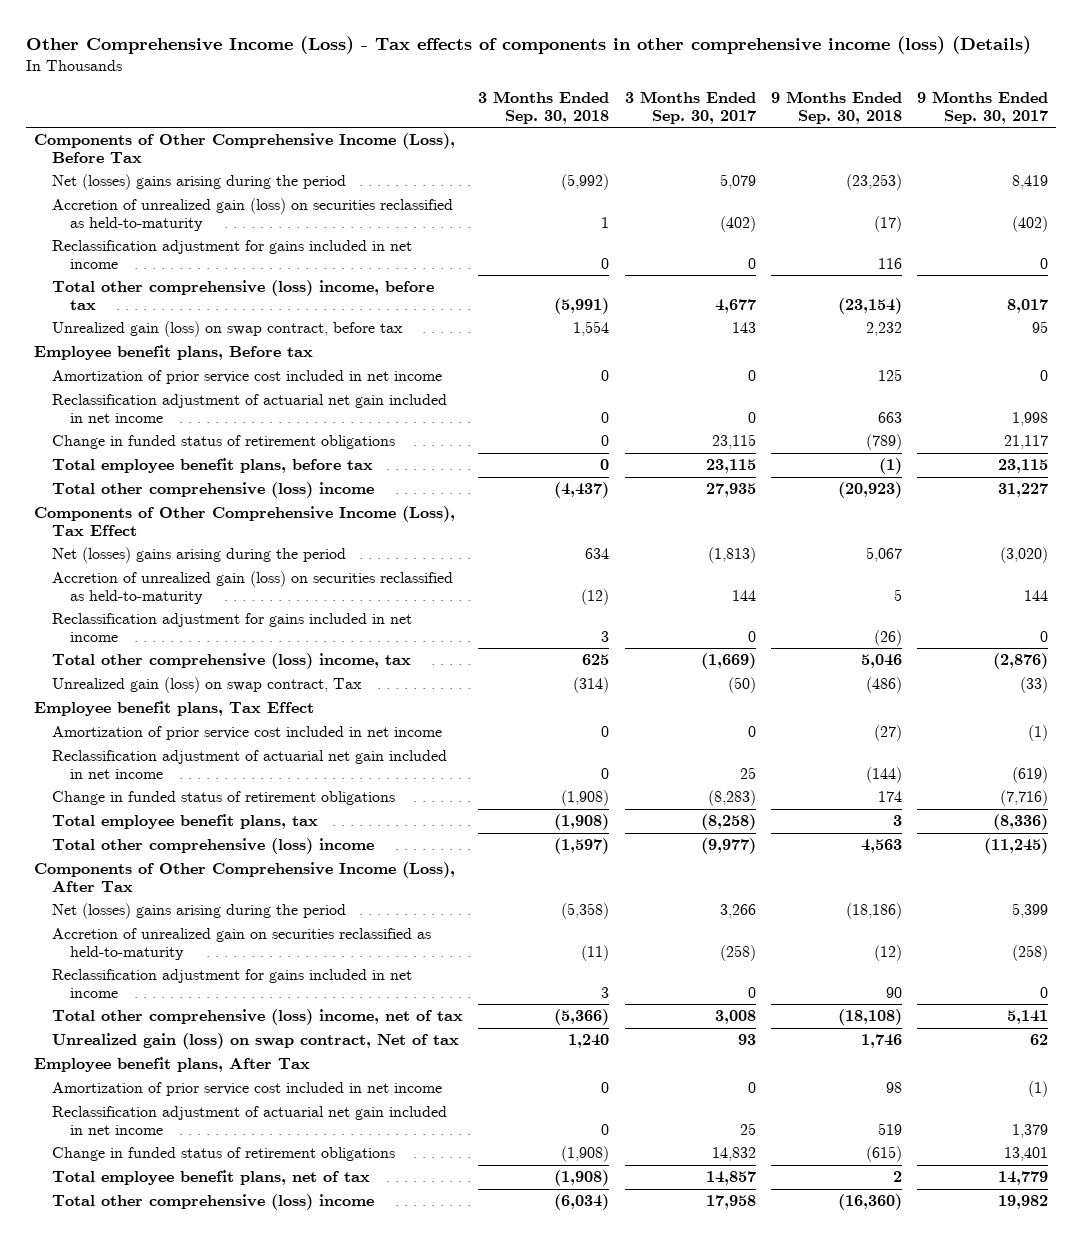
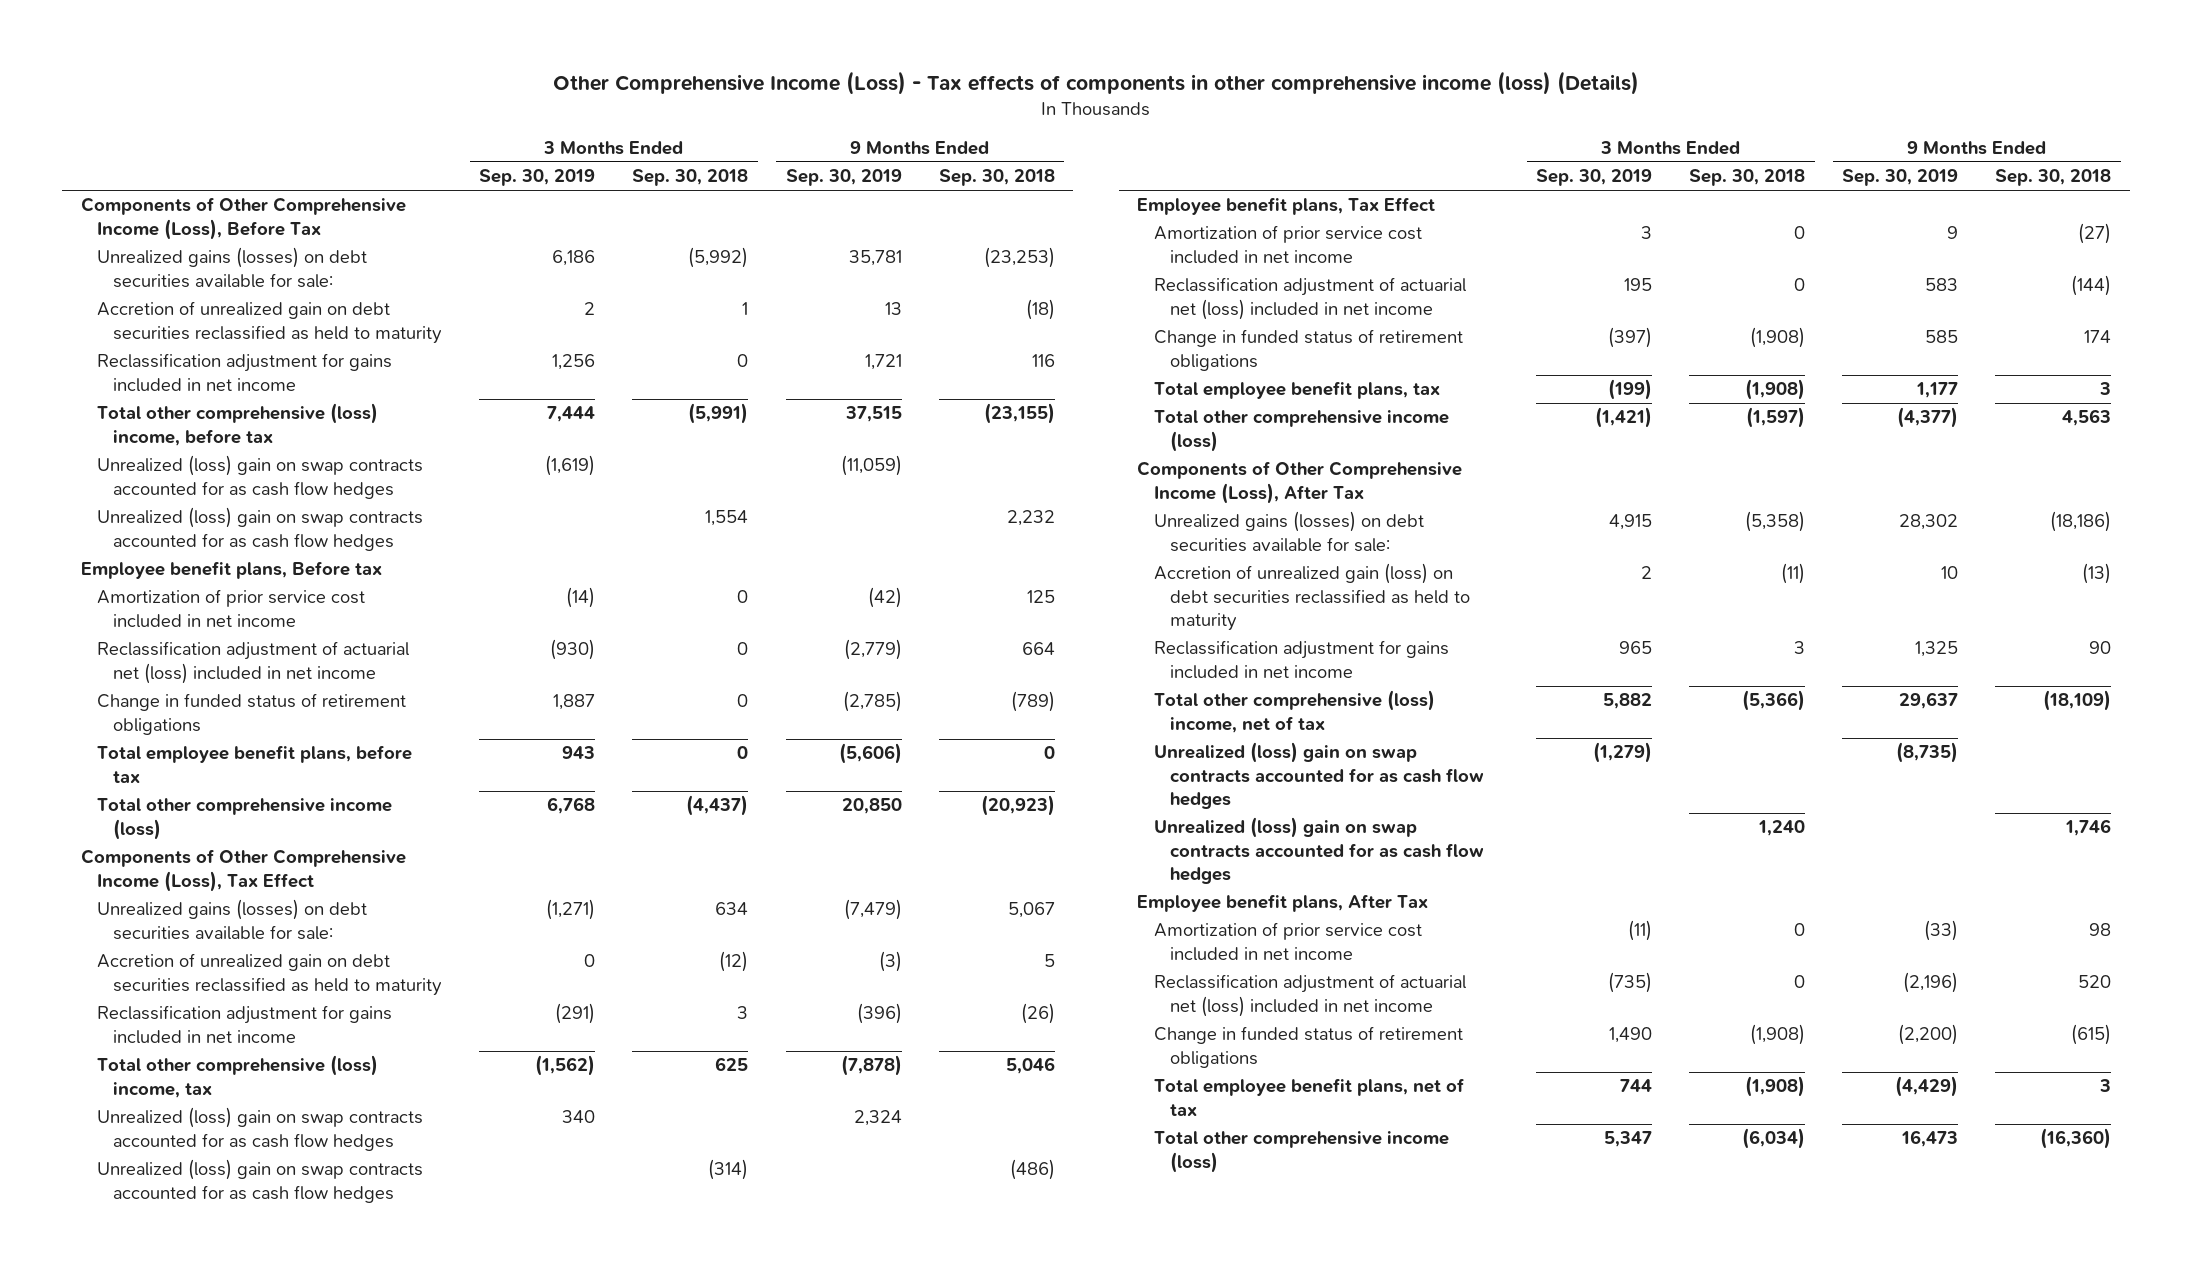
[624,91,756,124] 3 Months Ended Sep. 30, 2017 -> none
[917,91,1049,124] 9 Months Ended Sep. 30, 2017 -> none
none -> [479,169,596,187] Sep. 30, 2019
none -> [785,169,902,187] Sep. 30, 2019
[52,174,347,191] Net (losses) gains arising during the period -> [96,247,367,288] Unrealized gains (losses) on debt securities available for sale:
[52,198,454,231] Accretion of unrealized gain (loss) on securities reclassified as held-to-maturity -> [96,301,443,344] Accretion of unrealized gain on debt securities reclassified as held to maturity
[874,215,903,232] (17) -> [1025,299,1055,321] (18)
[838,297,903,314] (23,154) -> [983,403,1055,425] (23,155)
none -> [96,455,423,499] Unrealized (loss) gain on swap contracts accounted for as cash flow hedges
[52,321,404,338] Unrealized gain (loss) on swap contract, before tax -> [96,507,423,551] Unrealized (loss) gain on swap contracts accounted for as cash flow hedges
[52,394,448,423] Reclassification adjustment of actuarial net gain included in net income -> [96,641,409,684] Reclassification adjustment of actuarial net (loss) included in net income
[878,411,903,423] 663 -> [1021,642,1055,656] 664
[879,458,903,475] (1) -> [1043,746,1055,760] 0
[52,482,375,499] Total other comprehensive (loss) income -> [96,798,392,840] Total other comprehensive income (loss)
[52,547,347,564] Net (losses) gains arising during the period -> [96,899,367,940] Unrealized gains (losses) on debt securities available for sale:
[52,571,454,604] Accretion of unrealized gain (loss) on securities reclassified as held-to-maturity -> [96,953,443,996] Accretion of unrealized gain on debt securities reclassified as held to maturity
none -> [96,1107,423,1151] Unrealized (loss) gain on swap contracts accounted for as cash flow hedges
[52,677,363,694] Unrealized gain (loss) on swap contract, Tax -> [96,1159,423,1203] Unrealized (loss) gain on swap contracts accounted for as cash flow hedges
[52,750,448,779] Reclassification adjustment of actuarial net gain included in net income -> [1153,277,1466,320] Reclassification adjustment of actuarial net (loss) included in net income
[52,838,375,855] Total other comprehensive (loss) income -> [1153,410,1449,452] Total other comprehensive income (loss)
[52,903,347,920] Net (losses) gains arising during the period -> [1153,511,1424,552] Unrealized gains (losses) on debt securities available for sale:
[52,928,432,960] Accretion of unrealized gain on securities reclassified as held-to-maturity -> [1153,563,1471,631] Accretion of unrealized gain (loss) on debt securities reclassified as held to maturity
[874,944,903,961] (12) -> [2082,563,2112,585] (13)
[838,1009,903,1026] (18,108) -> [2043,690,2112,712] (18,109)
none -> [1153,742,1485,809] Unrealized (loss) gain on swap contracts accounted for as cash flow hedges
[52,1033,460,1050] Unrealized gain (loss) on swap contract, Net of tax -> [1153,817,1485,884] Unrealized (loss) gain on swap contracts accounted for as cash flow hedges
[52,1106,448,1135] Reclassification adjustment of actuarial net gain included in net income -> [1153,974,1466,1017] Reclassification adjustment of actuarial net (loss) included in net income
[878,1122,903,1135] 519 -> [2078,975,2112,989] 520
[893,1171,903,1183] 2 -> [2099,1079,2112,1093] 3
[52,1194,375,1211] Total other comprehensive (loss) income -> [1153,1131,1449,1173] Total other comprehensive income (loss)

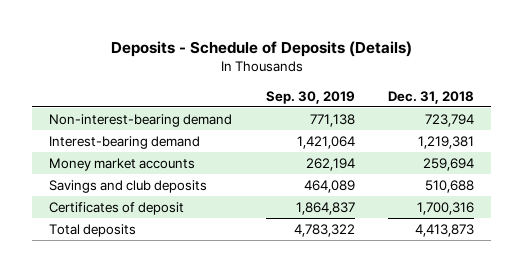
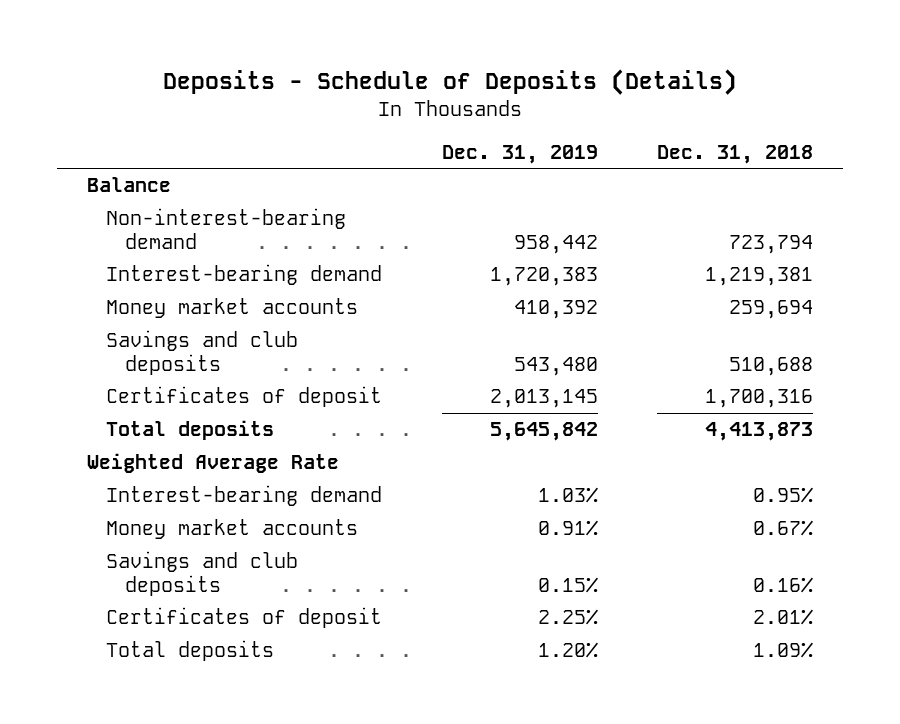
[265,90,355,104] Sep. 30, 2019 -> none
none -> [441,144,598,164] Dec. 31, 2019
none -> [87,177,172,193] Balance
none -> [87,453,340,474] Weighted Average Rate
none -> [106,485,383,507] Interest-bearing demand
none -> [106,519,359,540] Money market accounts
none -> [106,551,299,596] Savings and club deposits
none -> [106,607,383,629] Certificates of deposit
none -> [106,640,275,662] Total deposits

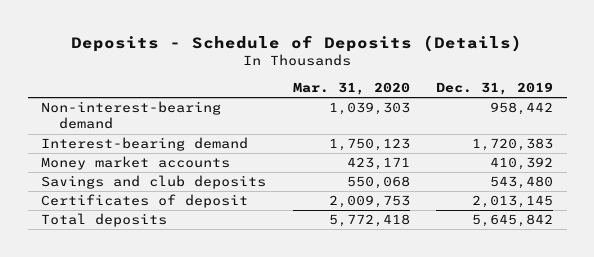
[657,144,814,164] Dec. 31, 2018 -> none
none -> [292,82,410,96] Mar. 31, 2020
[87,177,172,193] Balance -> none
[87,453,340,474] Weighted Average Rate -> none
[106,485,383,507] Interest-bearing demand -> none
[106,519,359,540] Money market accounts -> none
[106,551,299,596] Savings and club deposits -> none
[106,607,383,629] Certificates of deposit -> none
[106,640,275,662] Total deposits -> none

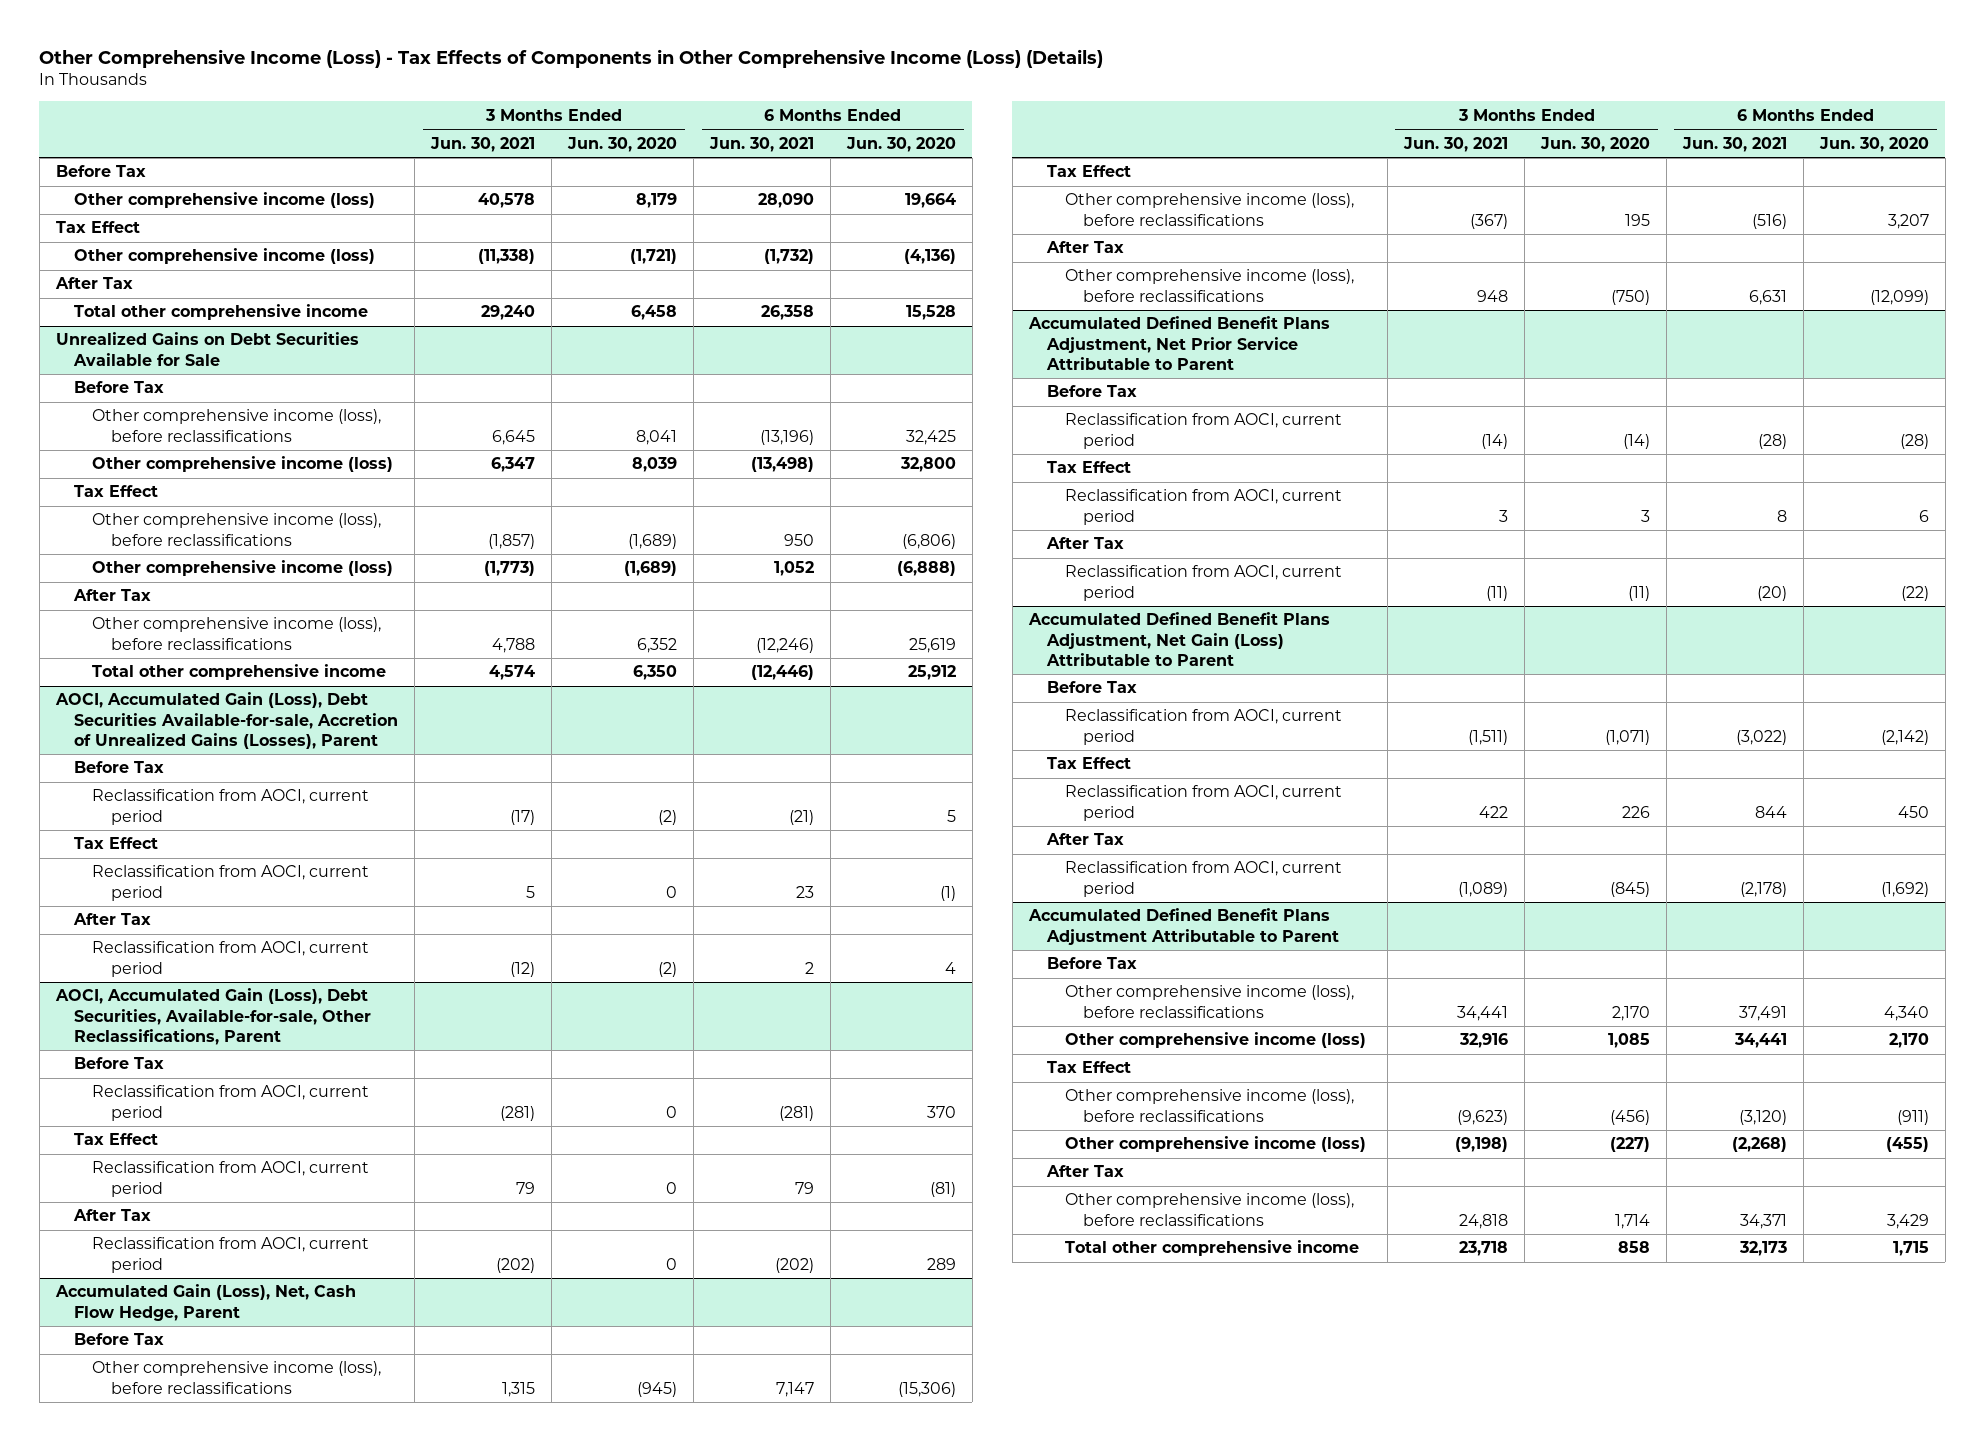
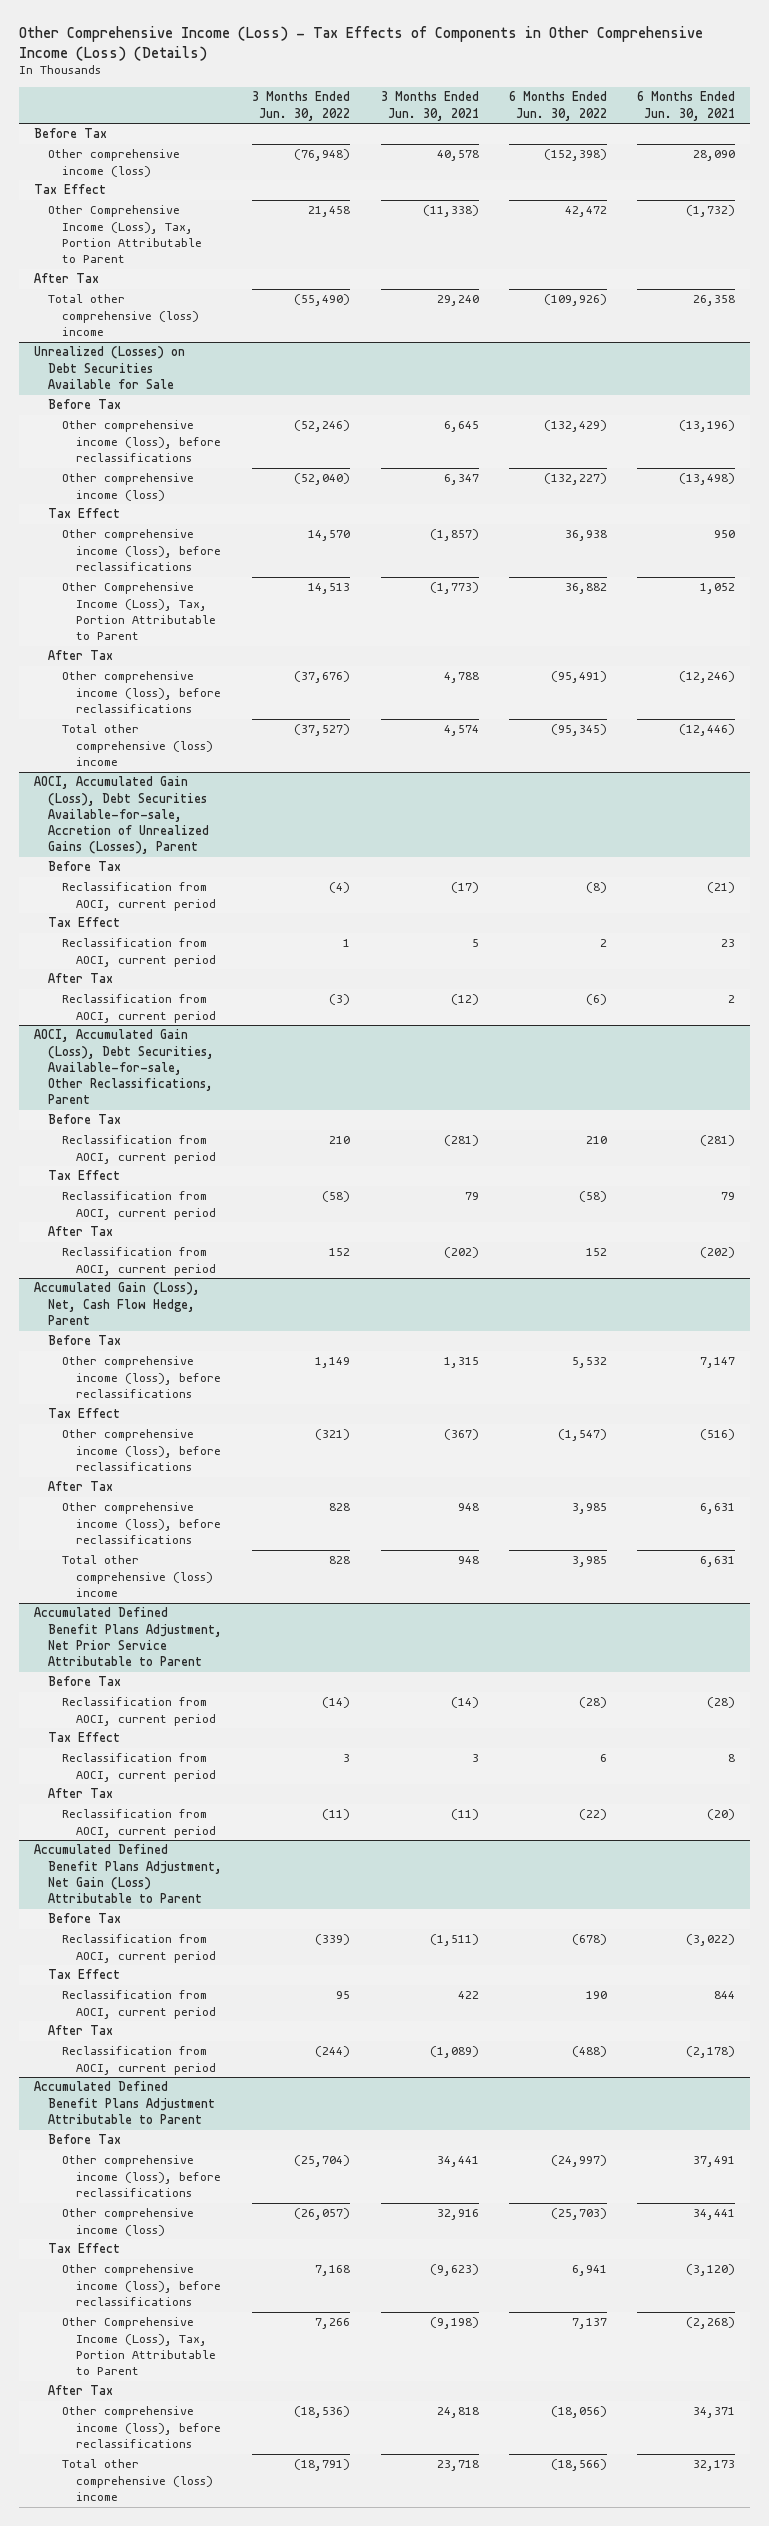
[567,136,678,152] Jun. 30, 2020 -> none
[845,136,956,152] Jun. 30, 2020 -> none
none -> [252,91,351,121] 3 Months Ended Jun. 30, 2022
none -> [508,91,607,121] 6 Months Ended Jun. 30, 2022
[74,248,376,265] Other comprehensive income (loss) -> [48,205,203,263] Other Comprehensive Income (Loss), Tax, Portion Attributable to Parent
[74,304,369,321] Total other comprehensive income -> [48,294,200,336] Total other comprehensive (loss) income
[55,332,359,366] Unrealized Gains on Debt Securities Available for Sale -> [33,346,185,389] Unrealized (Losses) on Debt Securities Available for Sale
[92,560,394,577] Other comprehensive income (loss) -> [62,582,217,640] Other Comprehensive Income (Loss), Tax, Portion Attributable to Parent
[92,664,387,681] Total other comprehensive income -> [62,724,214,766] Total other comprehensive (loss) income
none -> [62,1555,214,1597] Total other comprehensive (loss) income
[1064,1136,1366,1153] Other comprehensive income (loss) -> [62,2317,217,2375] Other Comprehensive Income (Loss), Tax, Portion Attributable to Parent
[1064,1240,1359,1257] Total other comprehensive income -> [62,2459,214,2501] Total other comprehensive (loss) income

